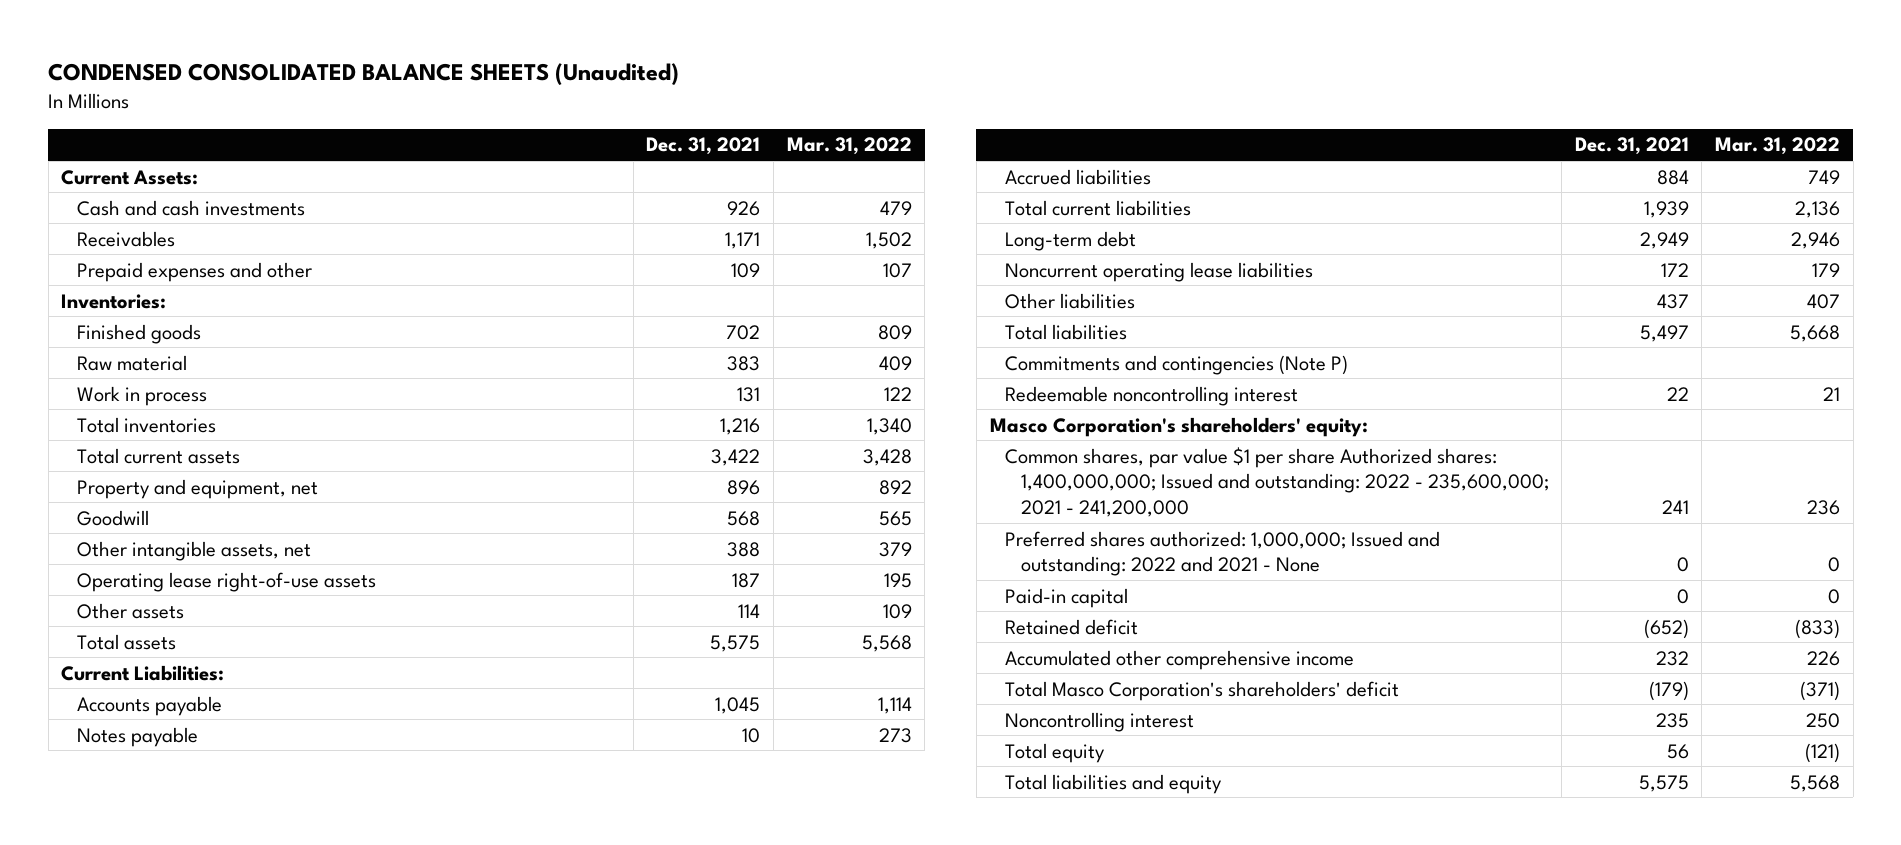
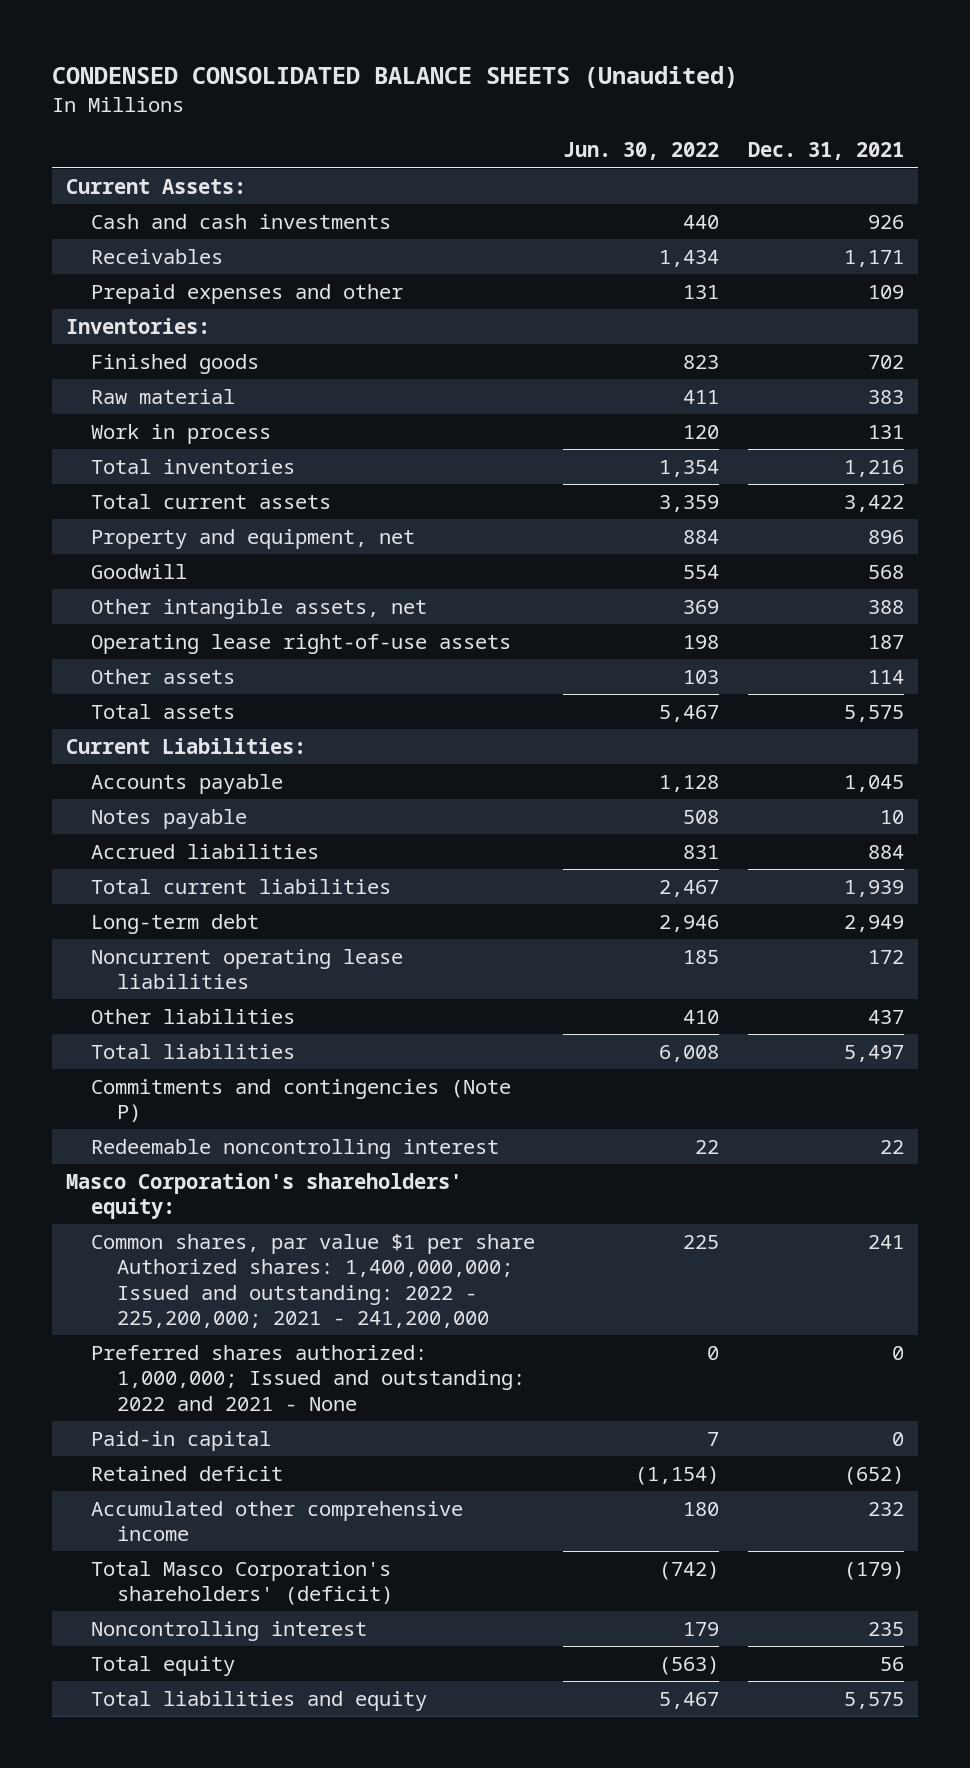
[786,137,912,156] Mar. 31, 2022 -> none
none -> [563,142,720,161] Jun. 30, 2022
[1005,446,1549,518] Common shares, par value $1 per share Authorized shares: 1,400,000,000; Issued and outstanding: 2022 - 235,600,000; 2021 - 241,200,000 -> [91,1233,536,1329] Common shares, par value $1 per share Authorized shares: 1,400,000,000; Issued and outstanding: 2022 - 225,200,000; 2021 - 241,200,000
[1005,680,1400,701] Total Masco Corporation's shareholders' deficit -> [91,1560,393,1606] Total Masco Corporation's shareholders' (deficit)

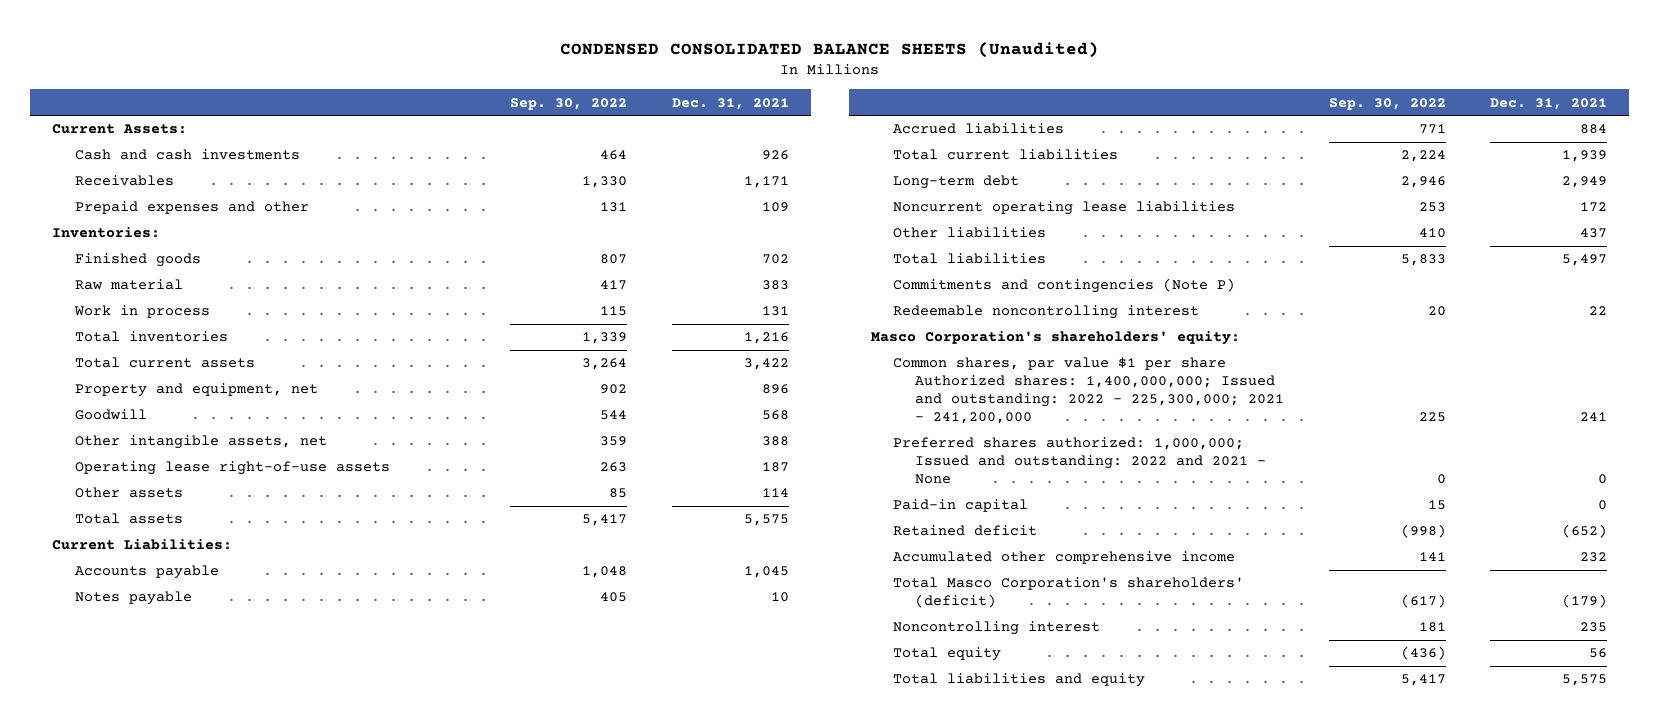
[563,142,720,161] Jun. 30, 2022 -> none
none -> [510,97,628,110] Sep. 30, 2022
[91,1233,536,1329] Common shares, par value $1 per share Authorized shares: 1,400,000,000; Issued and outstanding: 2022 - 225,200,000; 2021 - 241,200,000 -> [892,357,1285,424] Common shares, par value $1 per share Authorized shares: 1,400,000,000; Issued and outstanding: 2022 - 225,300,000; 2021 - 241,200,000

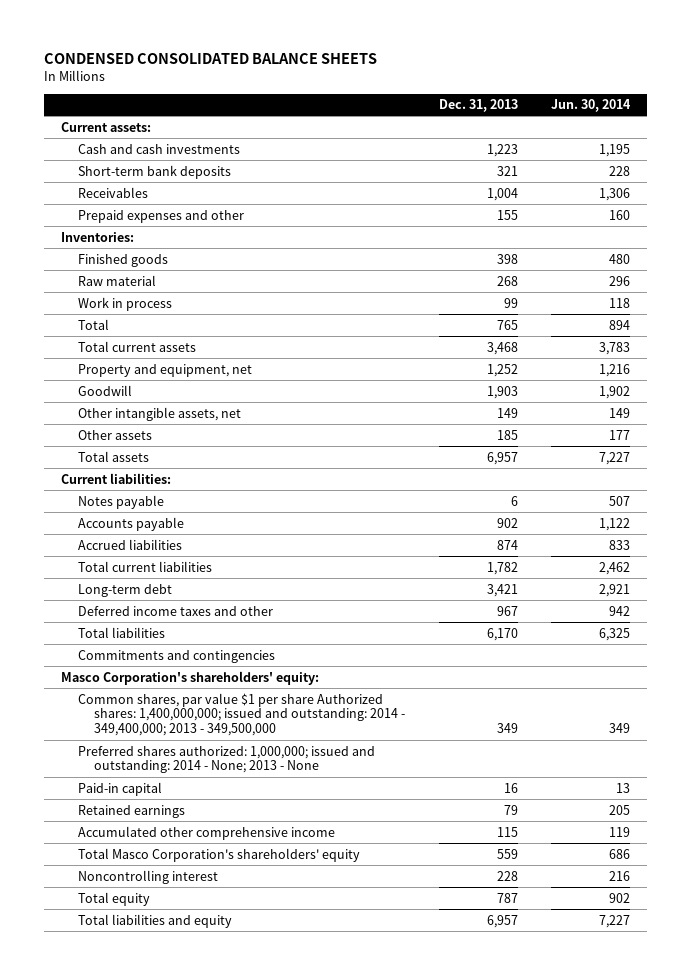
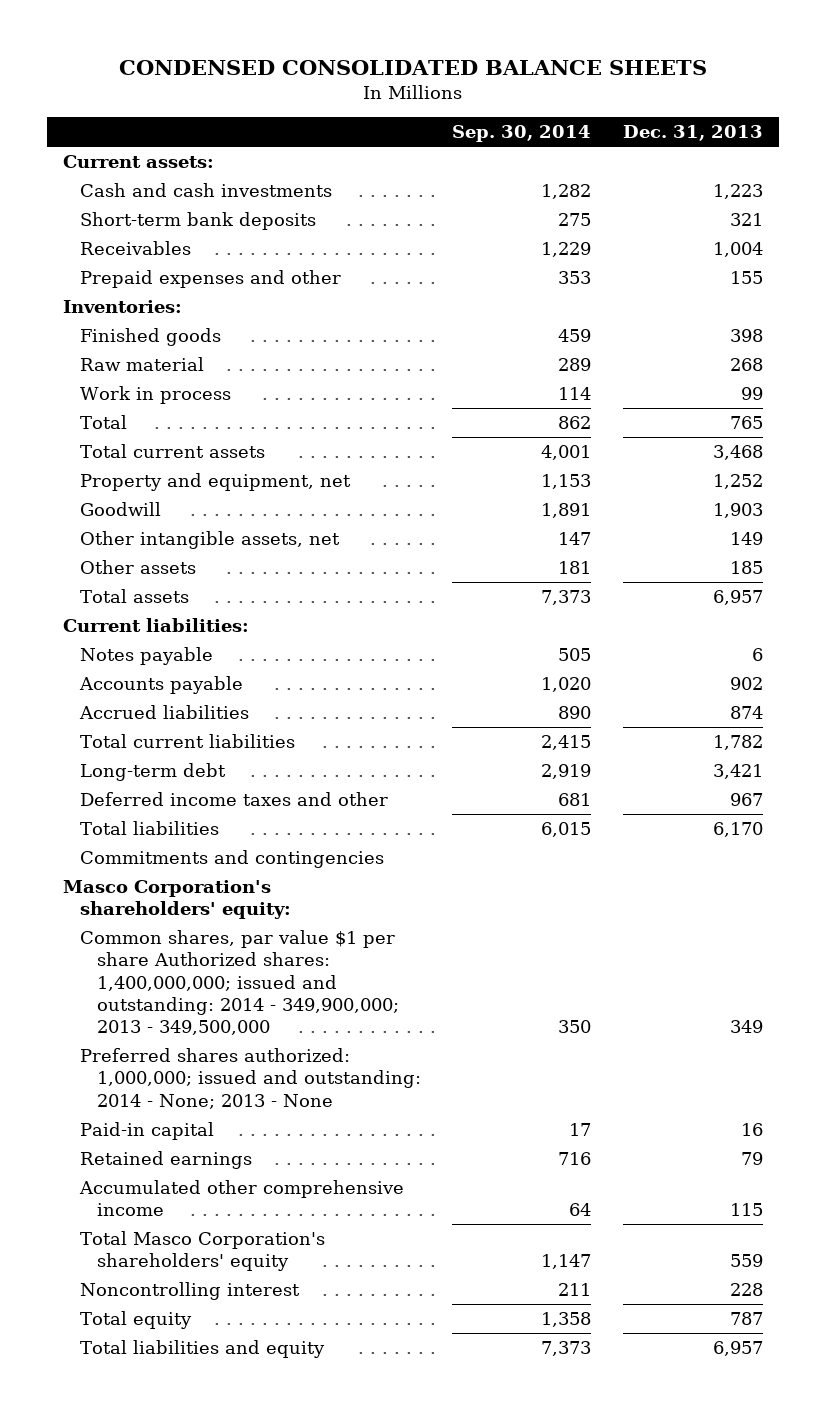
[551,99,632,113] Jun. 30, 2014 -> none
none -> [452,125,592,143] Sep. 30, 2014
[77,692,406,737] Common shares, par value $1 per share Authorized shares: 1,400,000,000; issued and outstanding: 2014 - 349,400,000; 2013 - 349,500,000 -> [79,930,399,1036] Common shares, par value $1 per share Authorized shares: 1,400,000,000; issued and outstanding: 2014 - 349,900,000; 2013 - 349,500,000

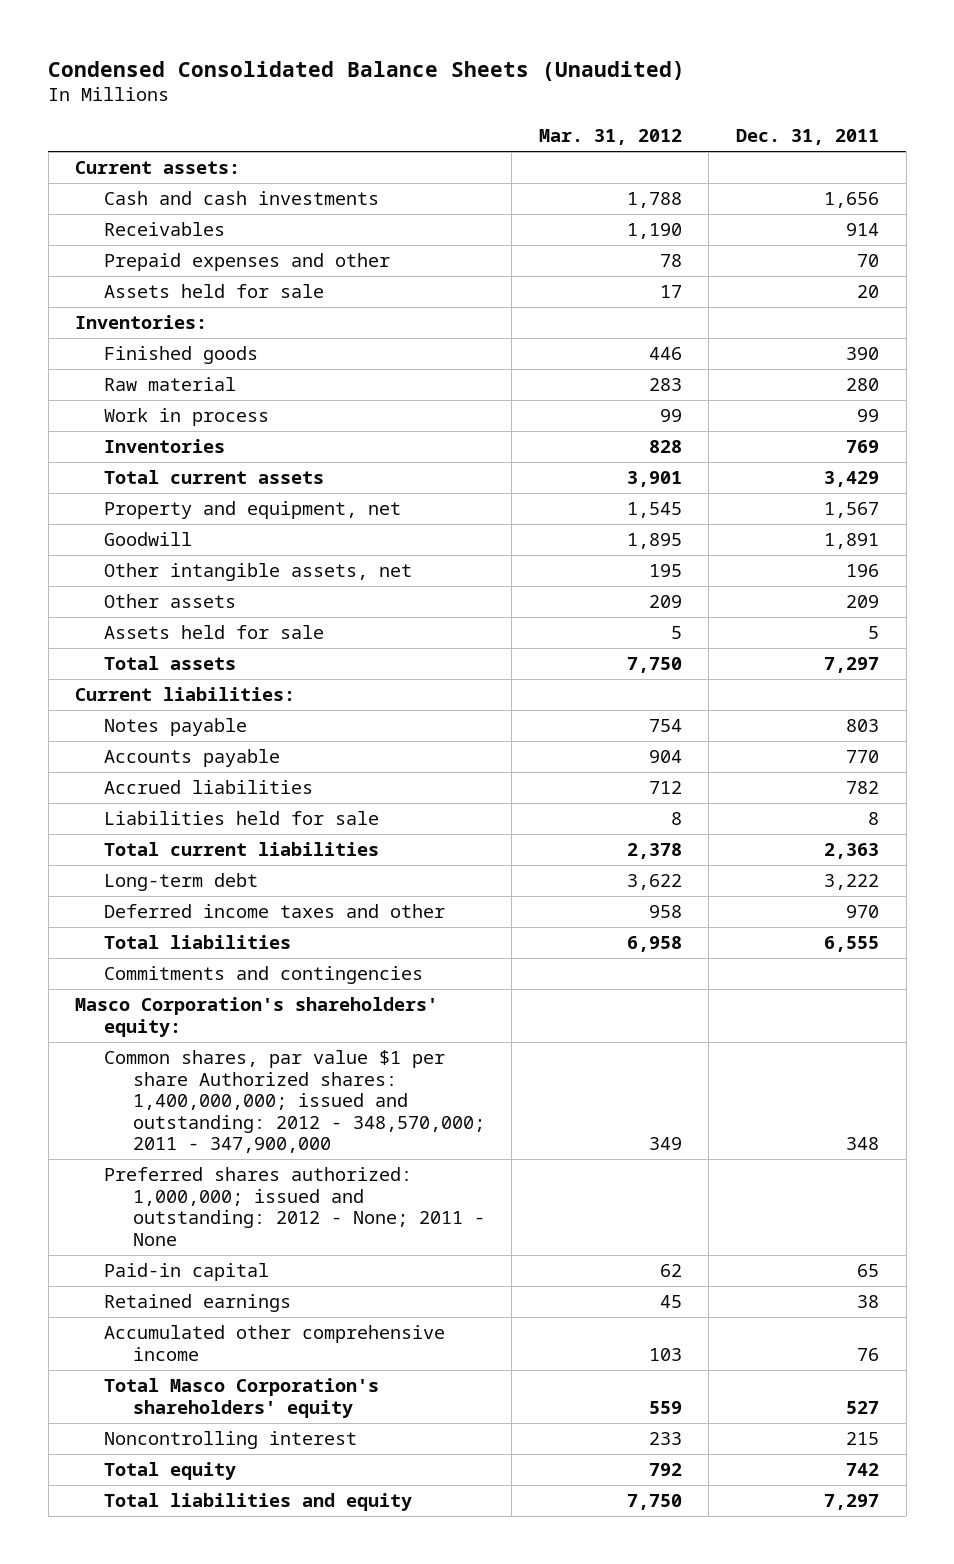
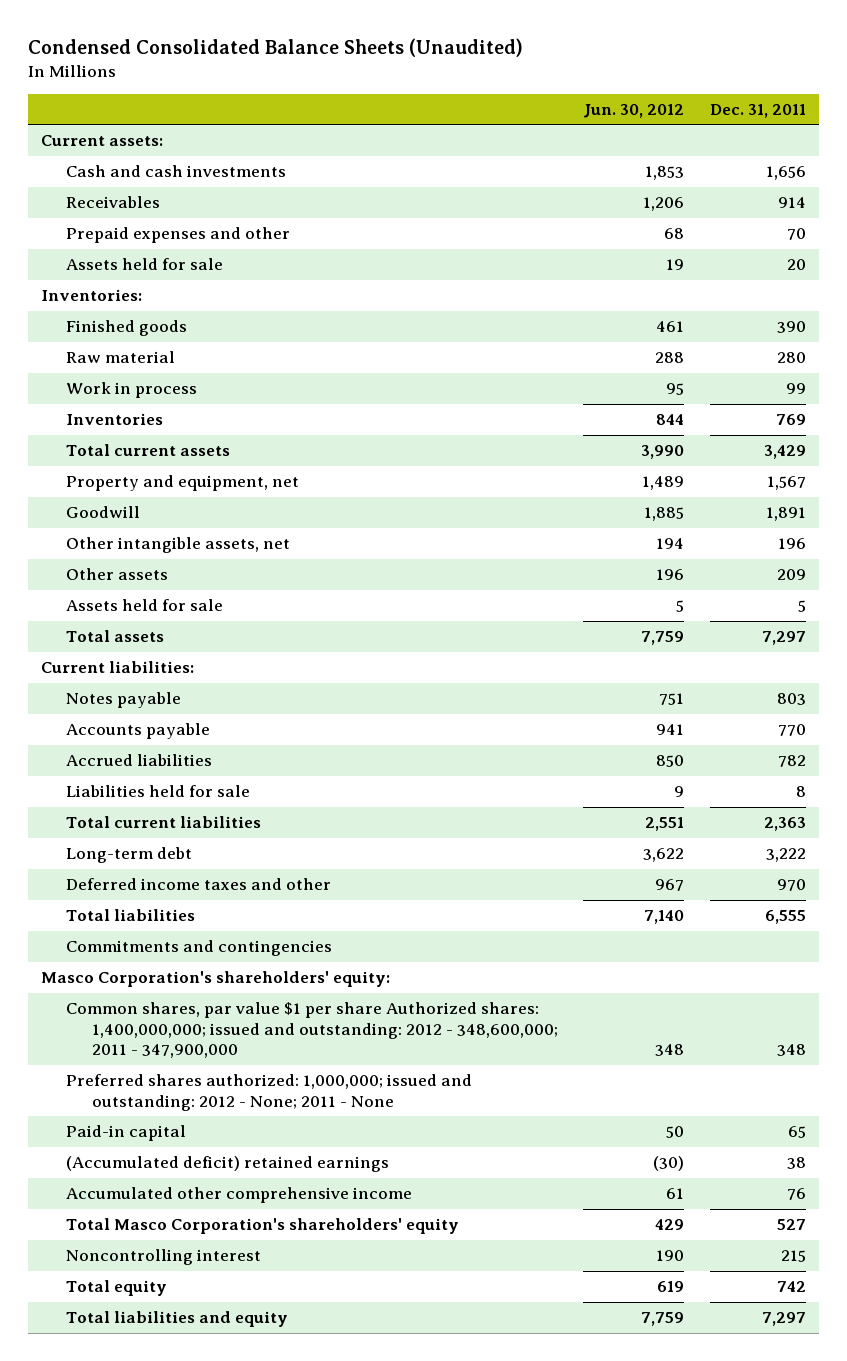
[538,129,682,146] Mar. 31, 2012 -> none
none -> [583,103,685,118] Jun. 30, 2012
[103,1050,485,1154] Common shares, par value $1 per share Authorized shares: 1,400,000,000; issued and outstanding: 2012 - 348,570,000; 2011 - 347,900,000 -> [66,1002,558,1059] Common shares, par value $1 per share Authorized shares: 1,400,000,000; issued and outstanding: 2012 - 348,600,000; 2011 - 347,900,000
[103,1294,291,1313] Retained earnings -> [66,1156,390,1173] (Accumulated deficit) retained earnings

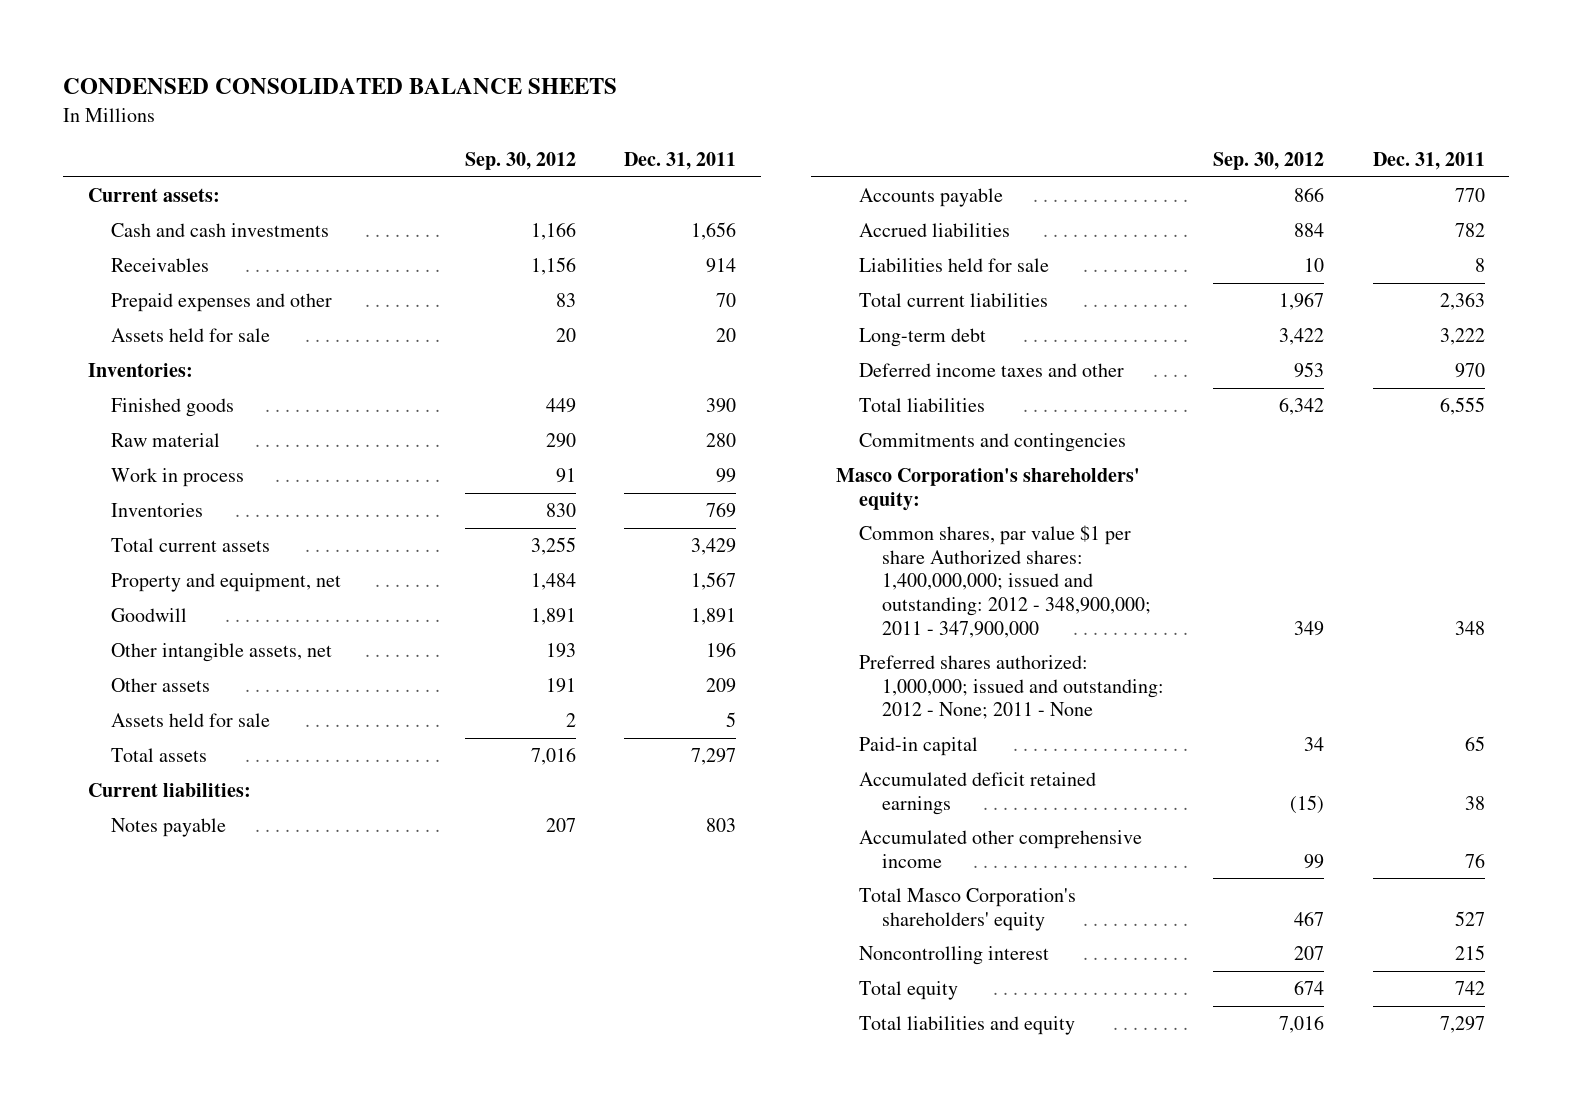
[28,38,524,58] Condensed Consolidated Balance Sheets (Unaudited) -> [63,78,618,95] CONDENSED CONSOLIDATED BALANCE SHEETS
[583,103,685,118] Jun. 30, 2012 -> none
none -> [464,151,576,170] Sep. 30, 2012
[66,1002,558,1059] Common shares, par value $1 per share Authorized shares: 1,400,000,000; issued and outstanding: 2012 - 348,600,000; 2011 - 347,900,000 -> [858,524,1152,638] Common shares, par value $1 per share Authorized shares: 1,400,000,000; issued and outstanding: 2012 - 348,900,000; 2011 - 347,900,000
[66,1156,390,1173] (Accumulated deficit) retained earnings -> [858,771,1096,815] Accumulated deficit retained earnings

